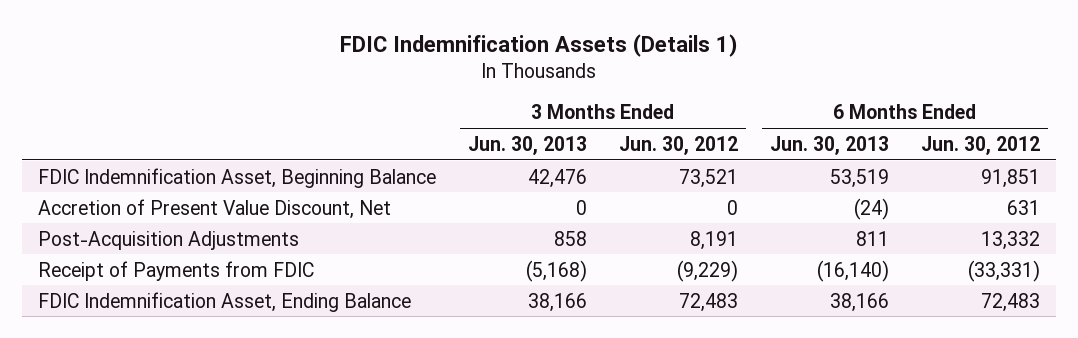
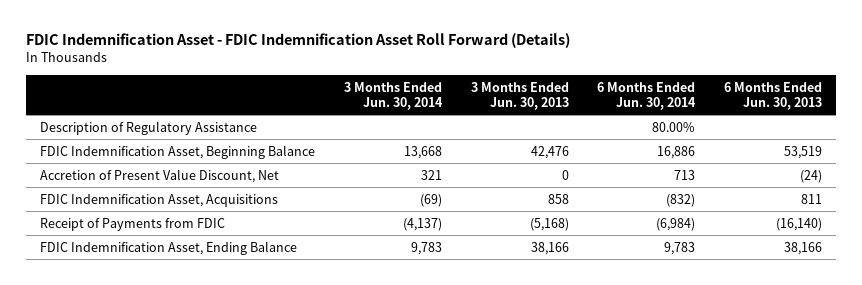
[340,33,739,57] FDIC Indemnification Assets (Details 1) -> [25,33,570,49] FDIC Indemnification Asset - FDIC Indemnification Asset Roll Forward (Details)
[619,135,739,155] Jun. 30, 2012 -> none
[921,135,1041,155] Jun. 30, 2012 -> none
none -> [343,81,443,110] 3 Months Ended Jun. 30, 2014
none -> [597,81,697,110] 6 Months Ended Jun. 30, 2014
none -> [40,120,258,135] Description of Regulatory Assistance
[37,230,299,250] Post-Acquisition Adjustments -> [40,193,279,207] FDIC Indemnification Asset, Acquisitions

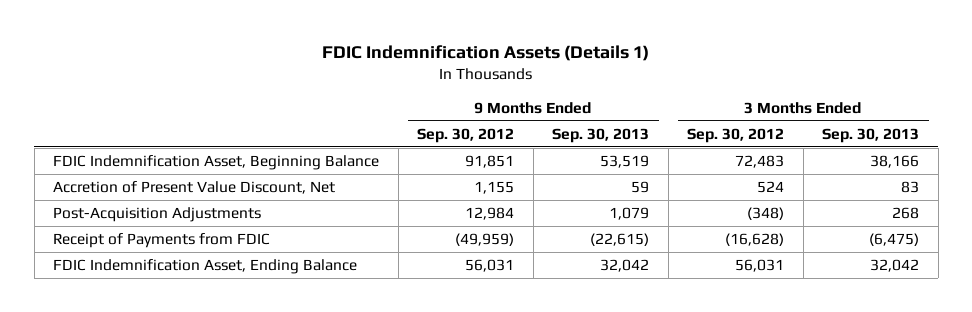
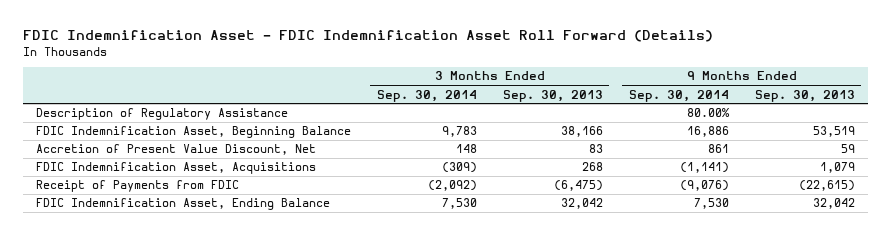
[322,45,650,62] FDIC Indemnification Assets (Details 1) -> [22,30,713,43] FDIC Indemnification Asset - FDIC Indemnification Asset Roll Forward (Details)
[417,127,515,143] Sep. 30, 2012 -> none
[687,127,785,143] Sep. 30, 2012 -> none
none -> [376,89,477,102] Sep. 30, 2014
none -> [628,89,729,102] Sep. 30, 2014
none -> [35,108,288,121] Description of Regulatory Assistance
[53,206,262,222] Post-Acquisition Adjustments -> [35,162,316,175] FDIC Indemnification Asset, Acquisitions

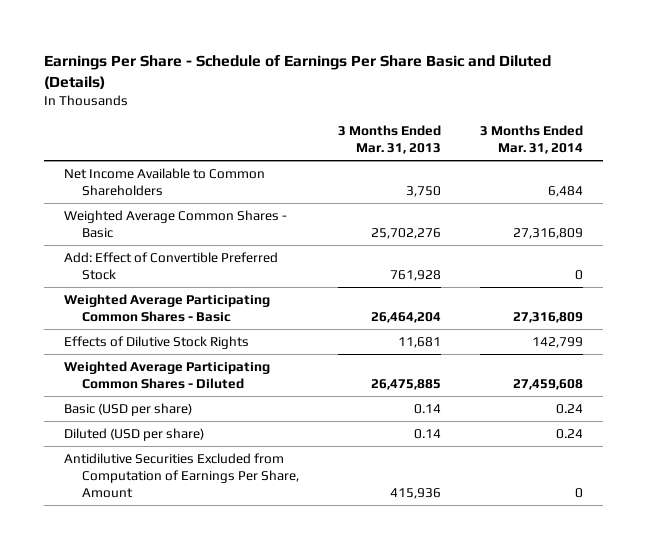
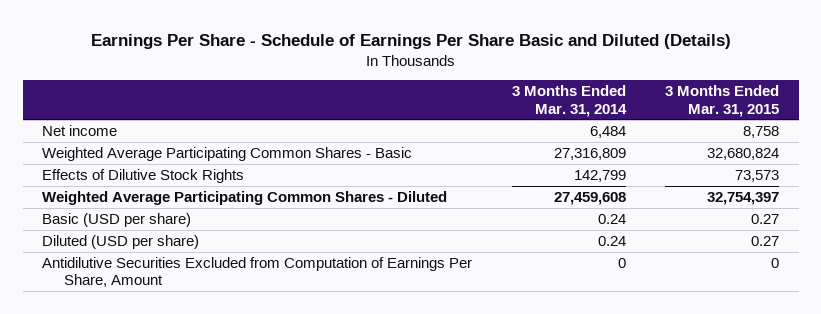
[338,125,442,155] 3 Months Ended Mar. 31, 2013 -> none
none -> [665,85,780,117] 3 Months Ended Mar. 31, 2015
[64,209,288,238] Weighted Average Common Shares - Basic -> none
[64,251,279,280] Add: Effect of Convertible Preferred Stock -> none
[64,167,266,196] Net Income Available to Common Shareholders -> [42,124,118,136] Net income

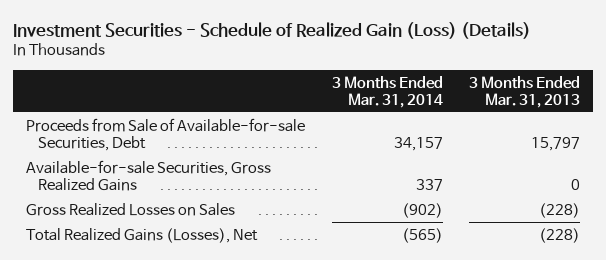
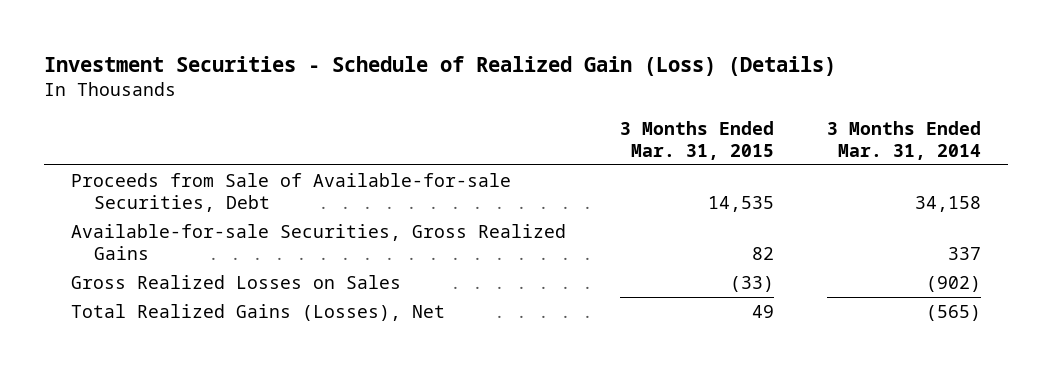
[468,75,580,108] 3 Months Ended Mar. 31, 2013 -> none
none -> [619,121,774,160] 3 Months Ended Mar. 31, 2015
[393,136,443,151] 34,157 -> [915,195,982,212] 34,158

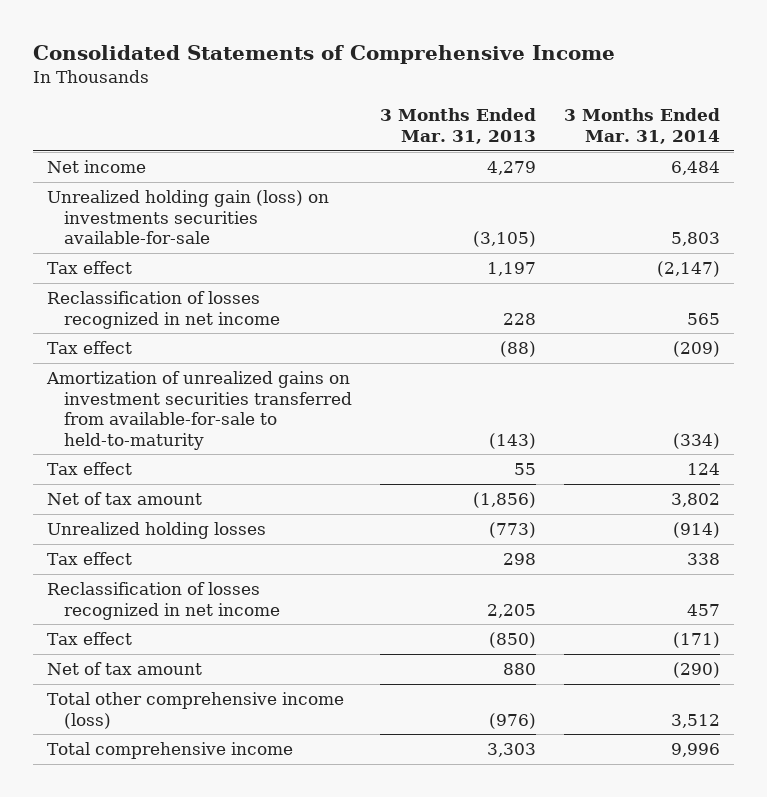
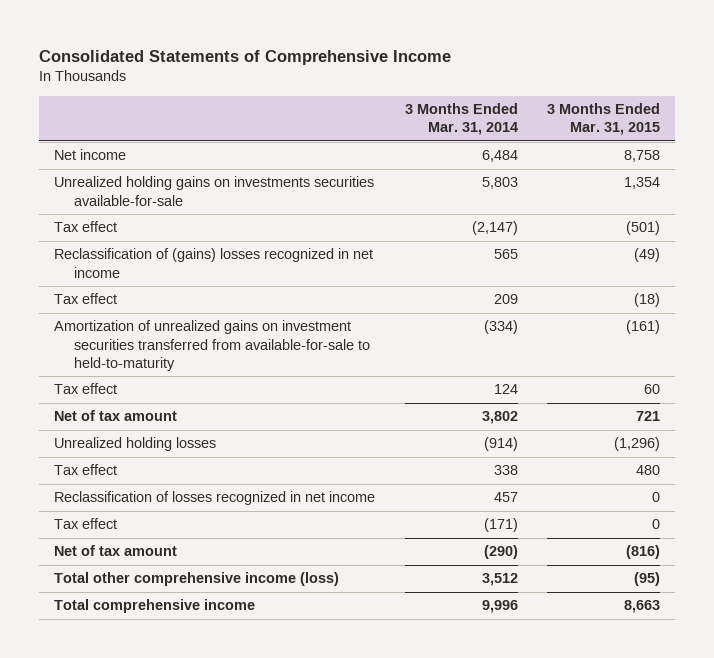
[380,108,537,145] 3 Months Ended Mar. 31, 2013 -> none
none -> [547,103,661,136] 3 Months Ended Mar. 31, 2015
[47,190,330,245] Unrealized holding gain (loss) on investments securities available-for-sale -> [54,176,375,206] Unrealized holding gains on investments securities available-for-sale
[47,291,281,329] Reclassification of losses recognized in net income -> [54,248,374,278] Reclassification of (gains) losses recognized in net income
[672,341,720,358] (209) -> [493,294,518,305] 209

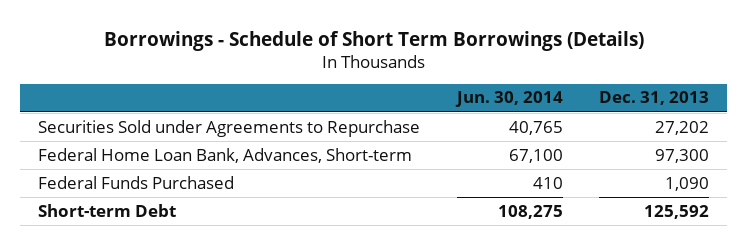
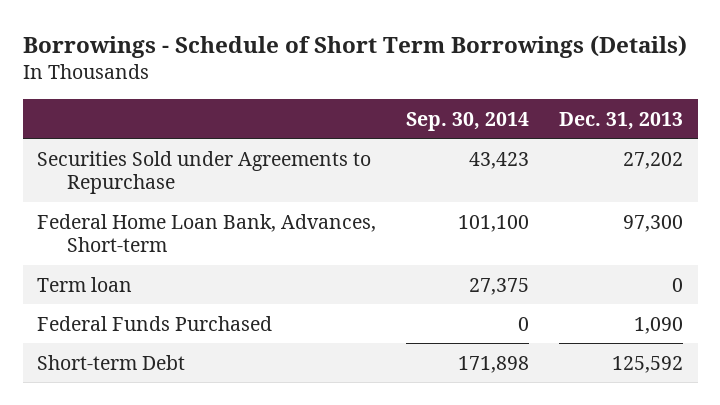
[454,91,563,108] Jun. 30, 2014 -> none
none -> [406,111,530,131] Sep. 30, 2014
none -> [37,276,133,292] Term loan

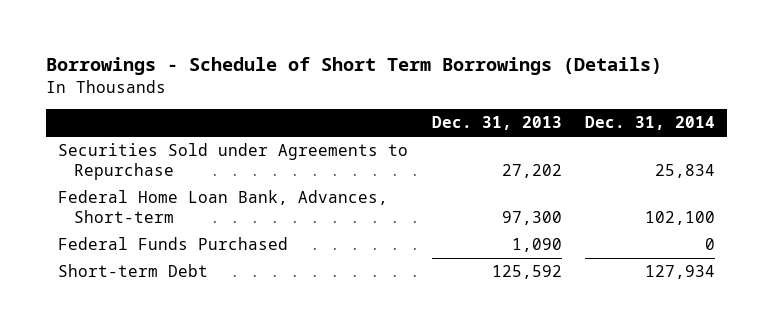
[406,111,530,131] Sep. 30, 2014 -> none
none -> [585,116,716,131] Dec. 31, 2014
[37,276,133,292] Term loan -> none

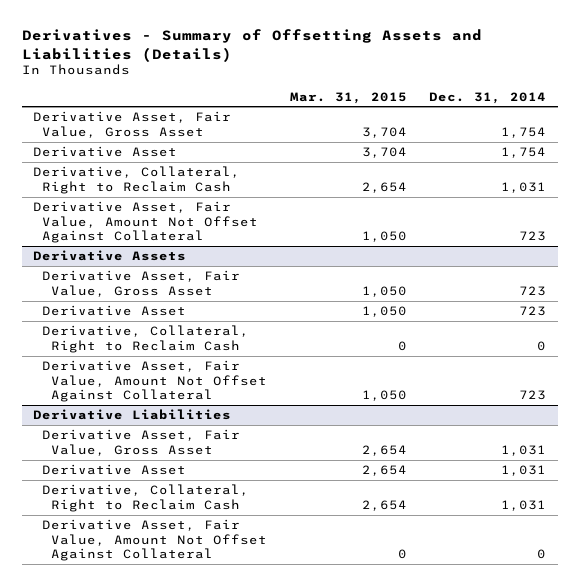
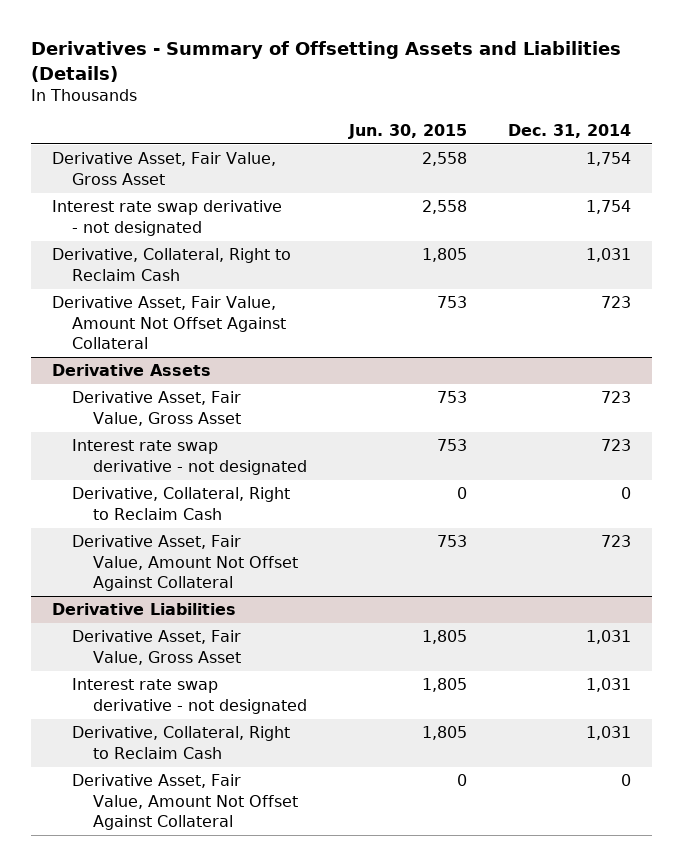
[289,91,407,104] Mar. 31, 2015 -> none
none -> [347,123,467,139] Jun. 30, 2015
[33,146,178,158] Derivative Asset -> [51,200,282,236] Interest rate swap derivative - not designated
[42,305,187,317] Derivative Asset -> [72,439,308,475] Interest rate swap derivative - not designated
[42,464,187,476] Derivative Asset -> [72,678,308,714] Interest rate swap derivative - not designated

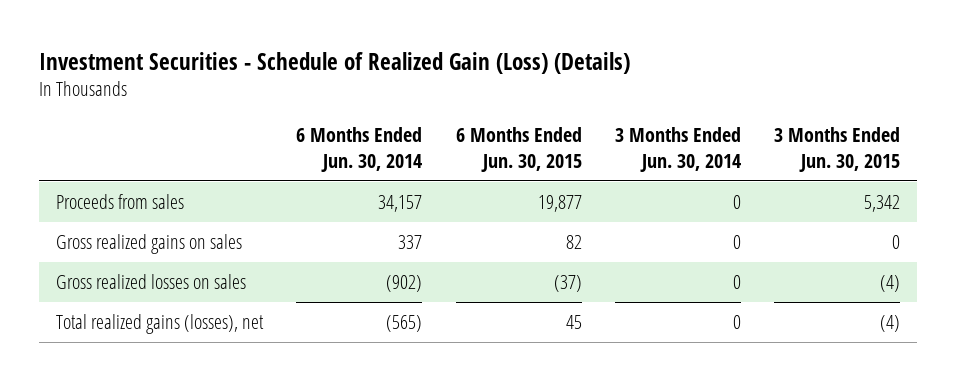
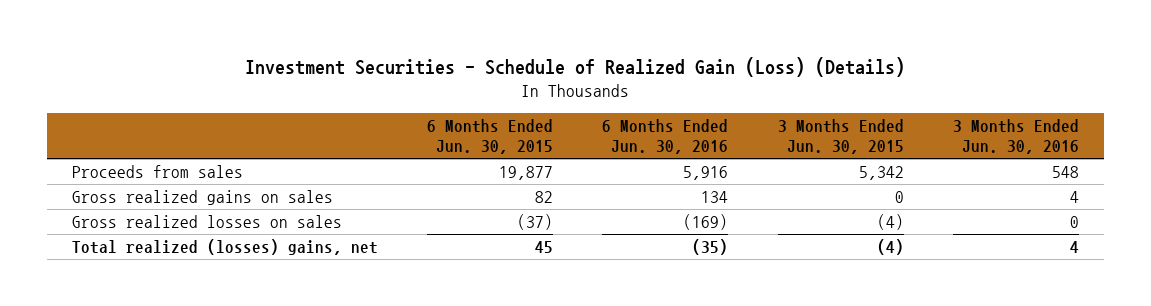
[296,127,423,172] 6 Months Ended Jun. 30, 2014 -> none
[614,127,741,172] 3 Months Ended Jun. 30, 2014 -> none
none -> [602,118,729,155] 6 Months Ended Jun. 30, 2016
none -> [953,118,1080,155] 3 Months Ended Jun. 30, 2016
[55,313,264,334] Total realized gains (losses), net -> [71,238,378,255] Total realized (losses) gains, net

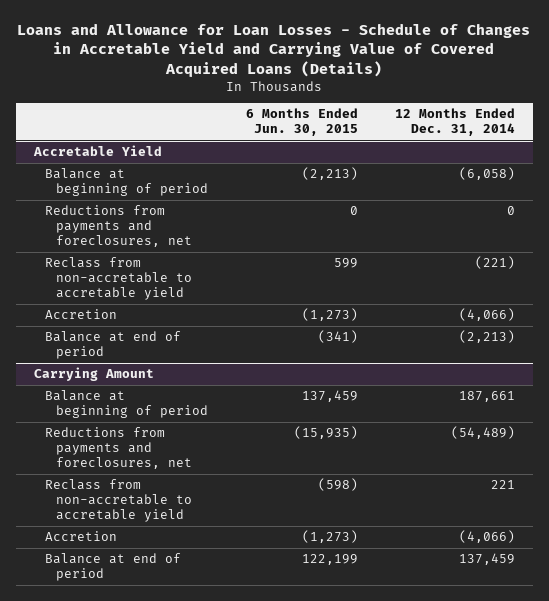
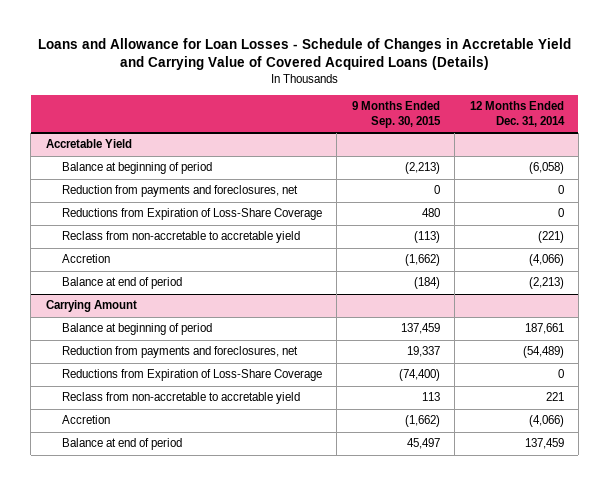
[245,108,358,137] 6 Months Ended Jun. 30, 2015 -> none
none -> [351,100,441,128] 9 Months Ended Sep. 30, 2015
[45,205,193,247] Reductions from payments and foreclosures, net -> [62,185,299,198] Reduction from payments and foreclosures, net
none -> [62,208,323,221] Reductions from Expiration of Loss-Share Coverage
[45,427,193,469] Reductions from payments and foreclosures, net -> [62,346,299,359] Reduction from payments and foreclosures, net
none -> [62,369,323,382] Reductions from Expiration of Loss-Share Coverage

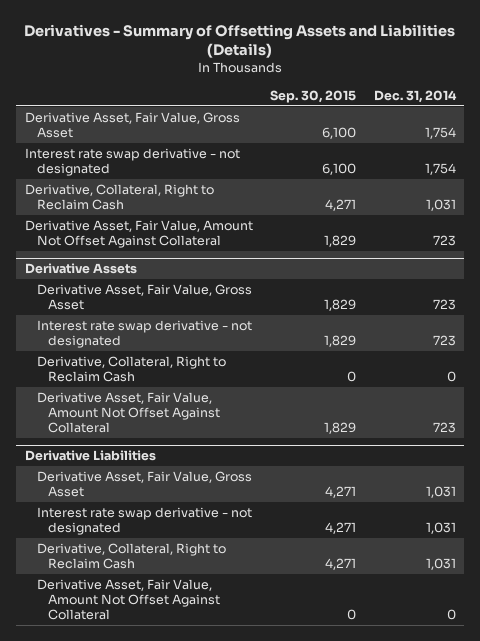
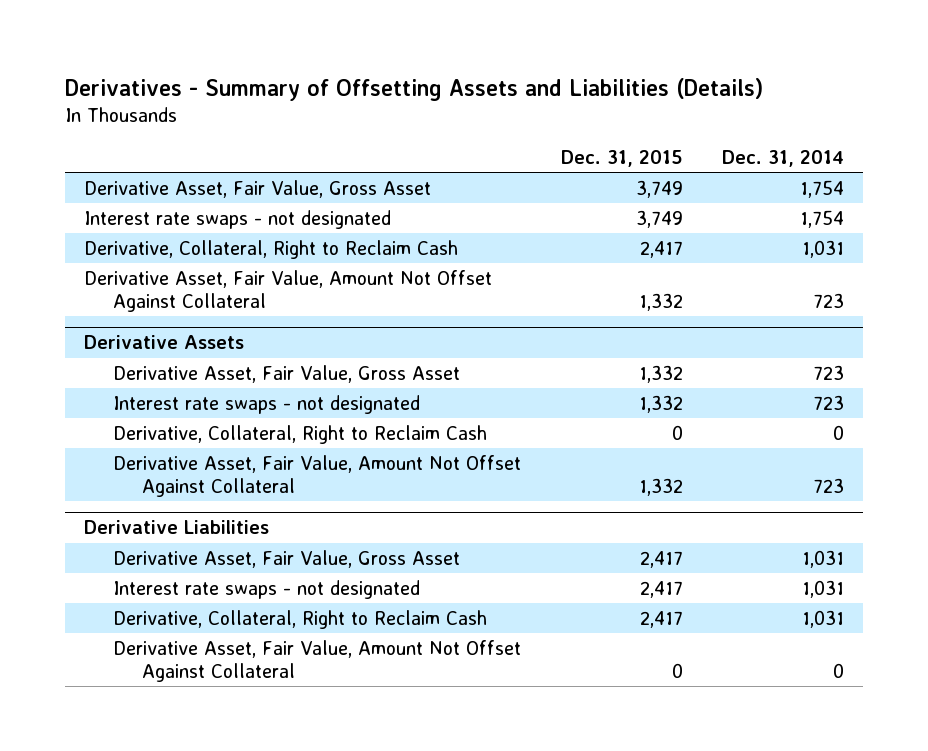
[270,89,357,103] Sep. 30, 2015 -> none
none -> [560,149,683,167] Dec. 31, 2015
[24,148,240,176] Interest rate swap derivative - not designated -> [84,209,392,229] Interest rate swaps - not designated
[36,320,252,348] Interest rate swap derivative - not designated -> [113,394,421,414] Interest rate swaps - not designated
[36,507,252,535] Interest rate swap derivative - not designated -> [113,579,421,599] Interest rate swaps - not designated

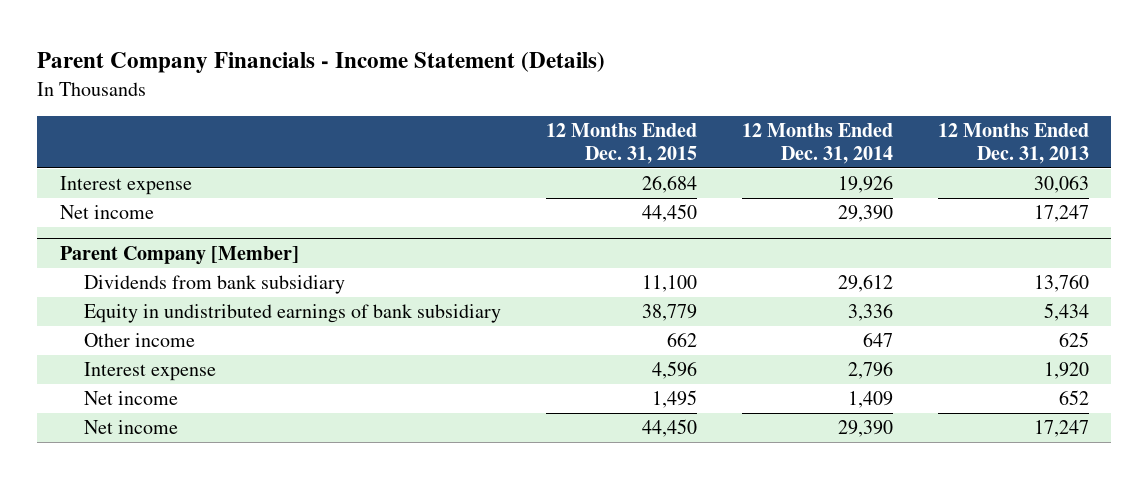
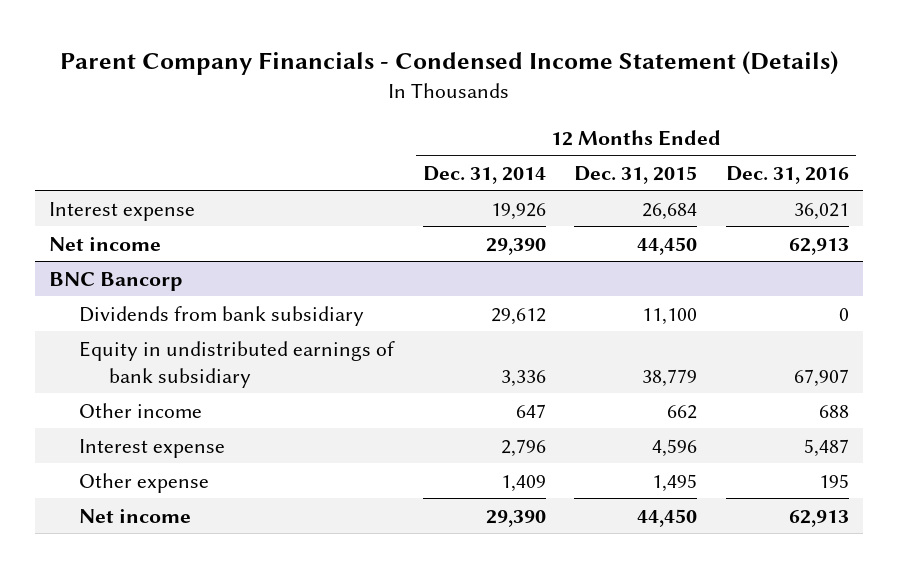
[37,52,606,74] Parent Company Financials - Income Statement (Details) -> [60,50,839,75] Parent Company Financials - Condensed Income Statement (Details)
[937,122,1089,164] 12 Months Ended Dec. 31, 2013 -> none
none -> [725,165,849,184] Dec. 31, 2016
[59,245,299,265] Parent Company [Member] -> none
none -> [49,271,184,291] BNC Bancorp
[84,391,179,406] Net income -> [79,472,210,493] Other expense

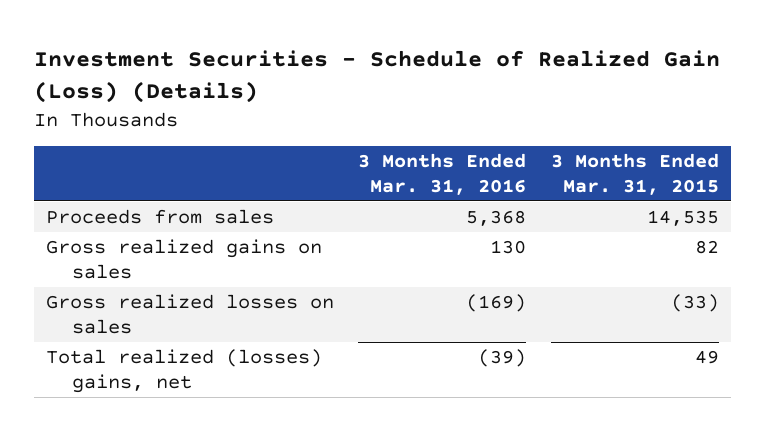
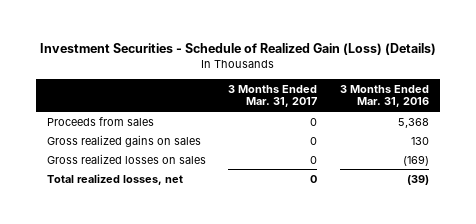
[550,153,719,195] 3 Months Ended Mar. 31, 2015 -> none
none -> [228,84,318,108] 3 Months Ended Mar. 31, 2017
[45,349,322,393] Total realized (losses) gains, net -> [47,173,184,185] Total realized losses, net

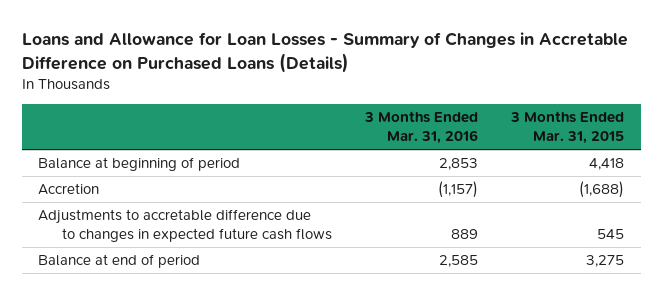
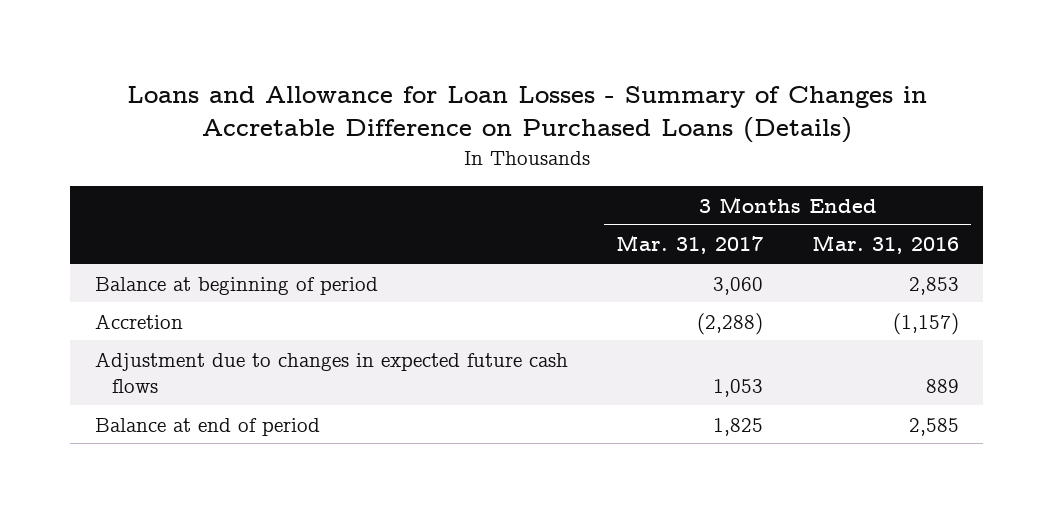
[510,111,625,145] 3 Months Ended Mar. 31, 2015 -> none
none -> [616,235,764,255] Mar. 31, 2017
[38,209,333,242] Adjustments to accretable difference due to changes in expected future cash flows -> [94,351,568,393] Adjustment due to changes in expected future cash flows

